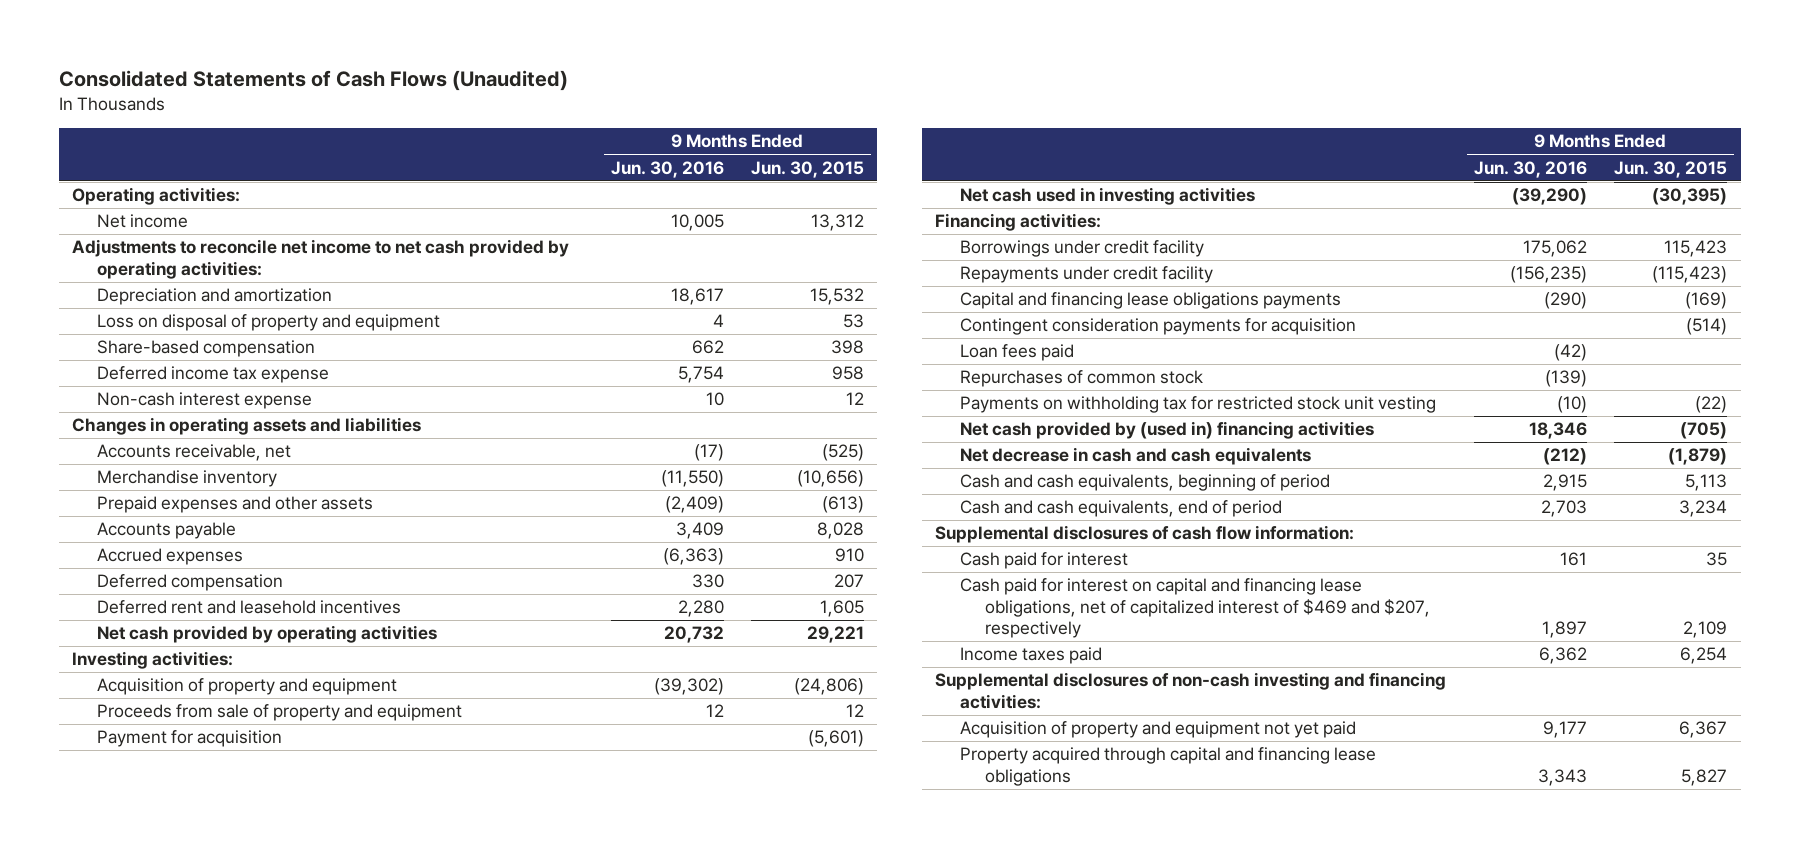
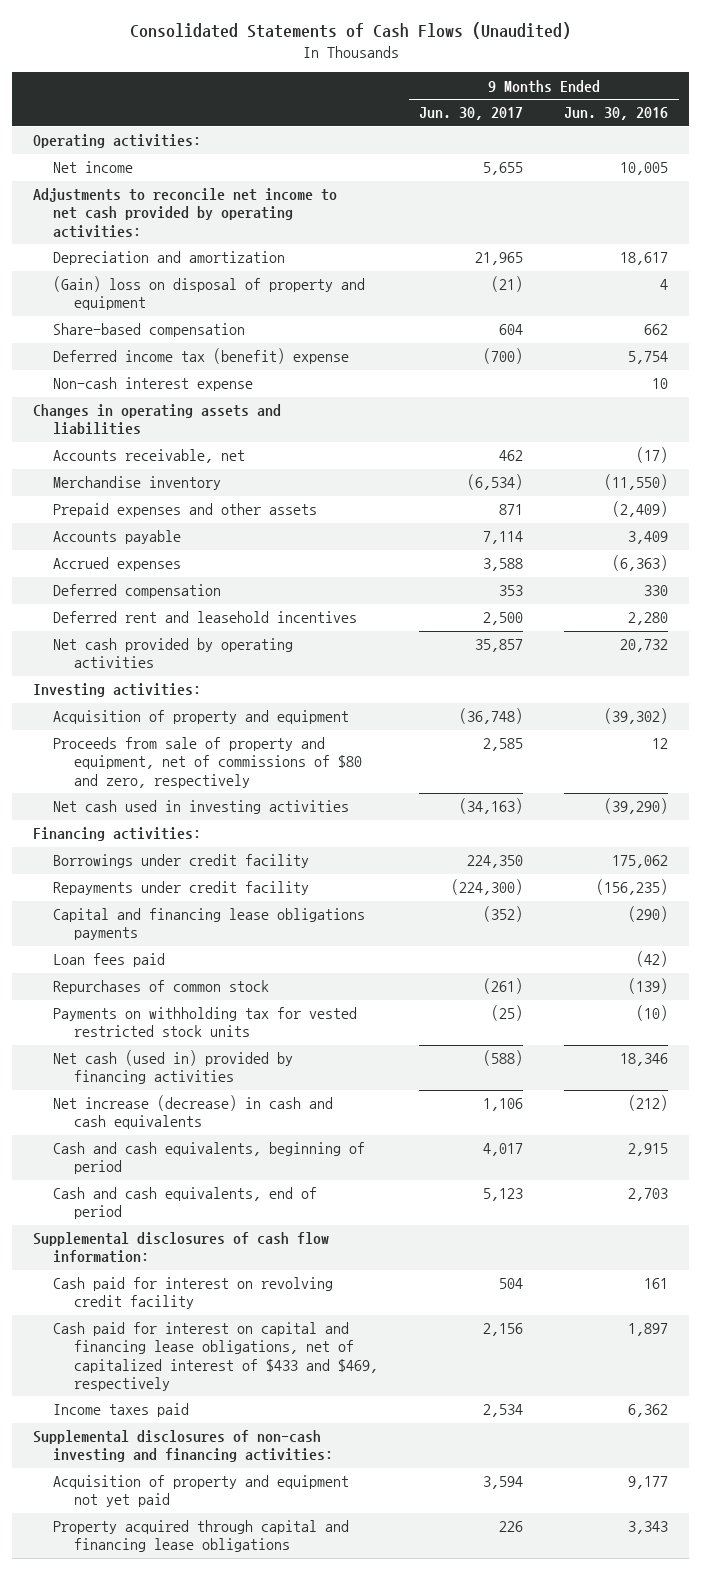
[750,160,864,178] Jun. 30, 2015 -> none
none -> [419,107,524,121] Jun. 30, 2017
[97,314,441,332] Loss on disposal of property and equipment -> [53,276,366,311] (Gain) loss on disposal of property and equipment
[97,366,330,384] Deferred income tax expense -> [53,348,350,365] Deferred income tax (benefit) expense
[97,730,283,748] Payment for acquisition -> none
[97,704,463,722] Proceeds from sale of property and equipment -> [53,737,362,788] Proceeds from sale of property and equipment, net of commissions of $80 and zero, respectively
[960,318,1357,336] Contingent consideration payments for acquisition -> none
[960,396,1437,414] Payments on withholding tax for restricted stock unit vesting -> [53,1007,358,1038] Payments on withholding tax for vested restricted stock units
[960,421,1375,440] Net cash provided by (used in) financing activities -> [53,1050,294,1085] Net cash (used in) provided by financing activities
[960,447,1312,466] Net decrease in cash and cash equivalents -> [53,1095,334,1130] Net increase (decrease) in cash and cash equivalents
[960,552,1129,570] Cash paid for interest -> [53,1277,334,1310] Cash paid for interest on revolving credit facility
[960,578,1431,639] Cash paid for interest on capital and financing lease obligations, net of capitalized interest of $469 and $207, respectively -> [53,1322,378,1391] Cash paid for interest on capital and financing lease obligations, net of capitalized interest of $433 and $469, respectively

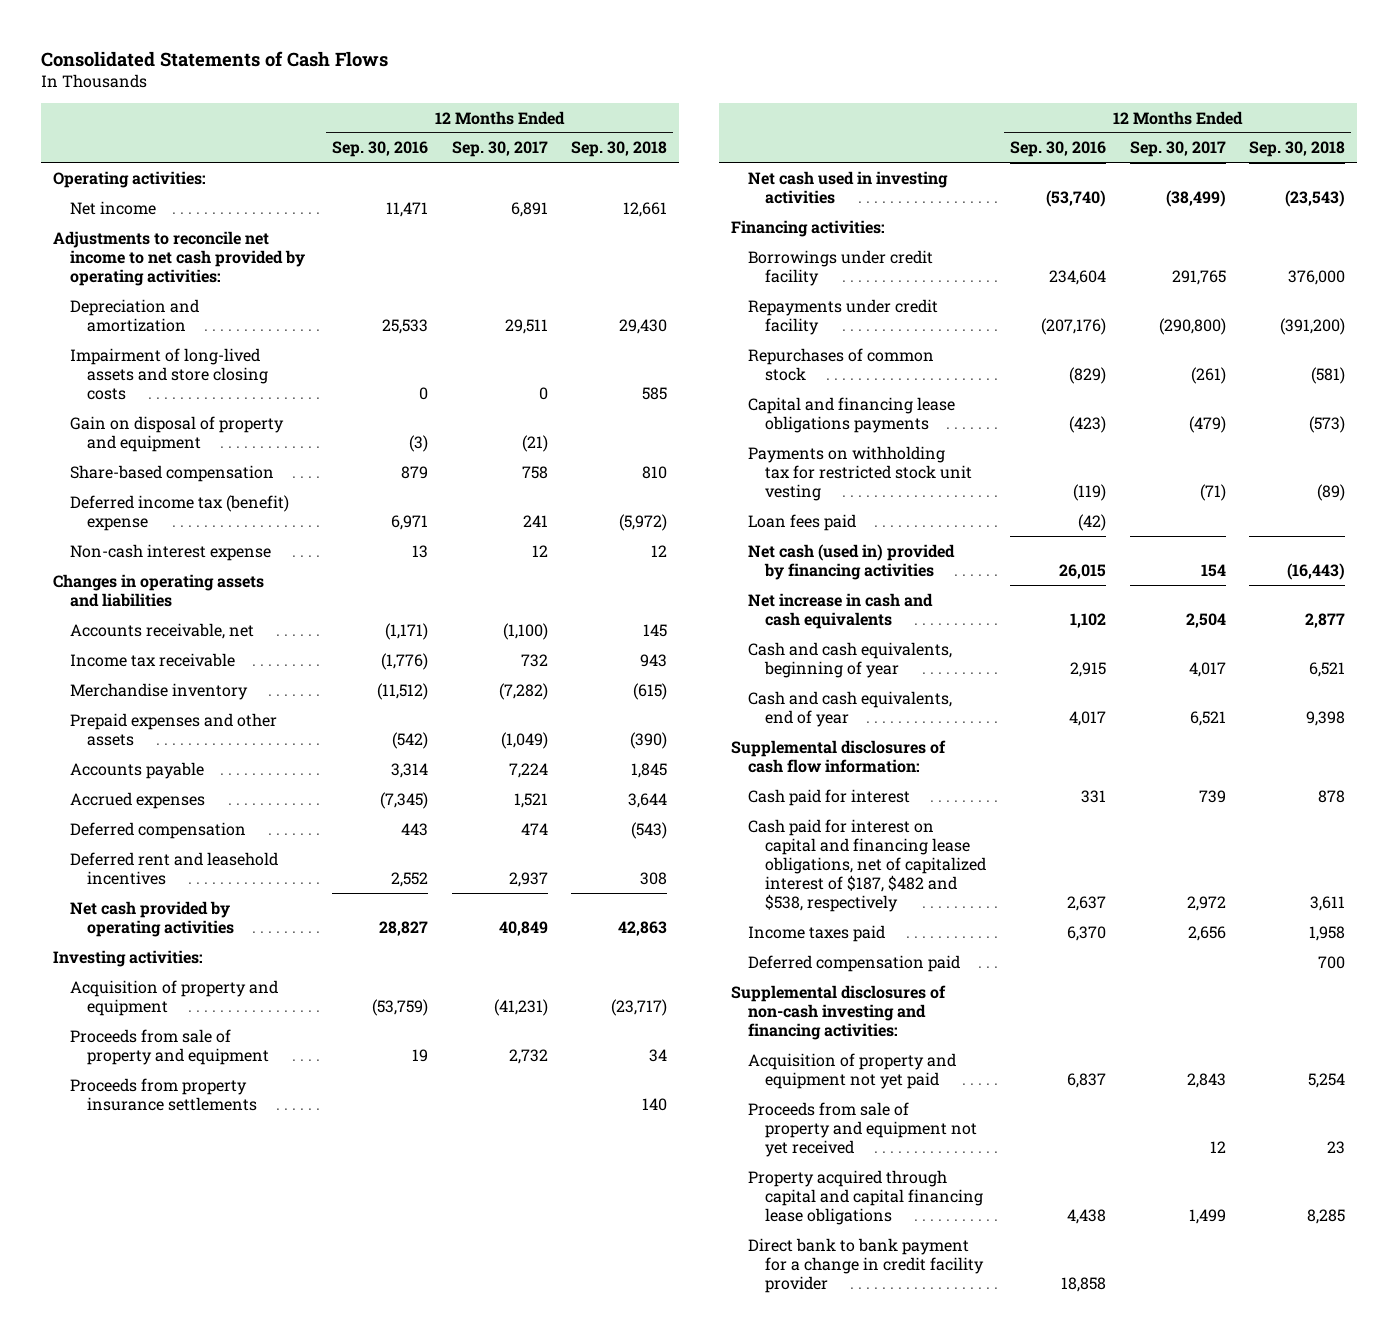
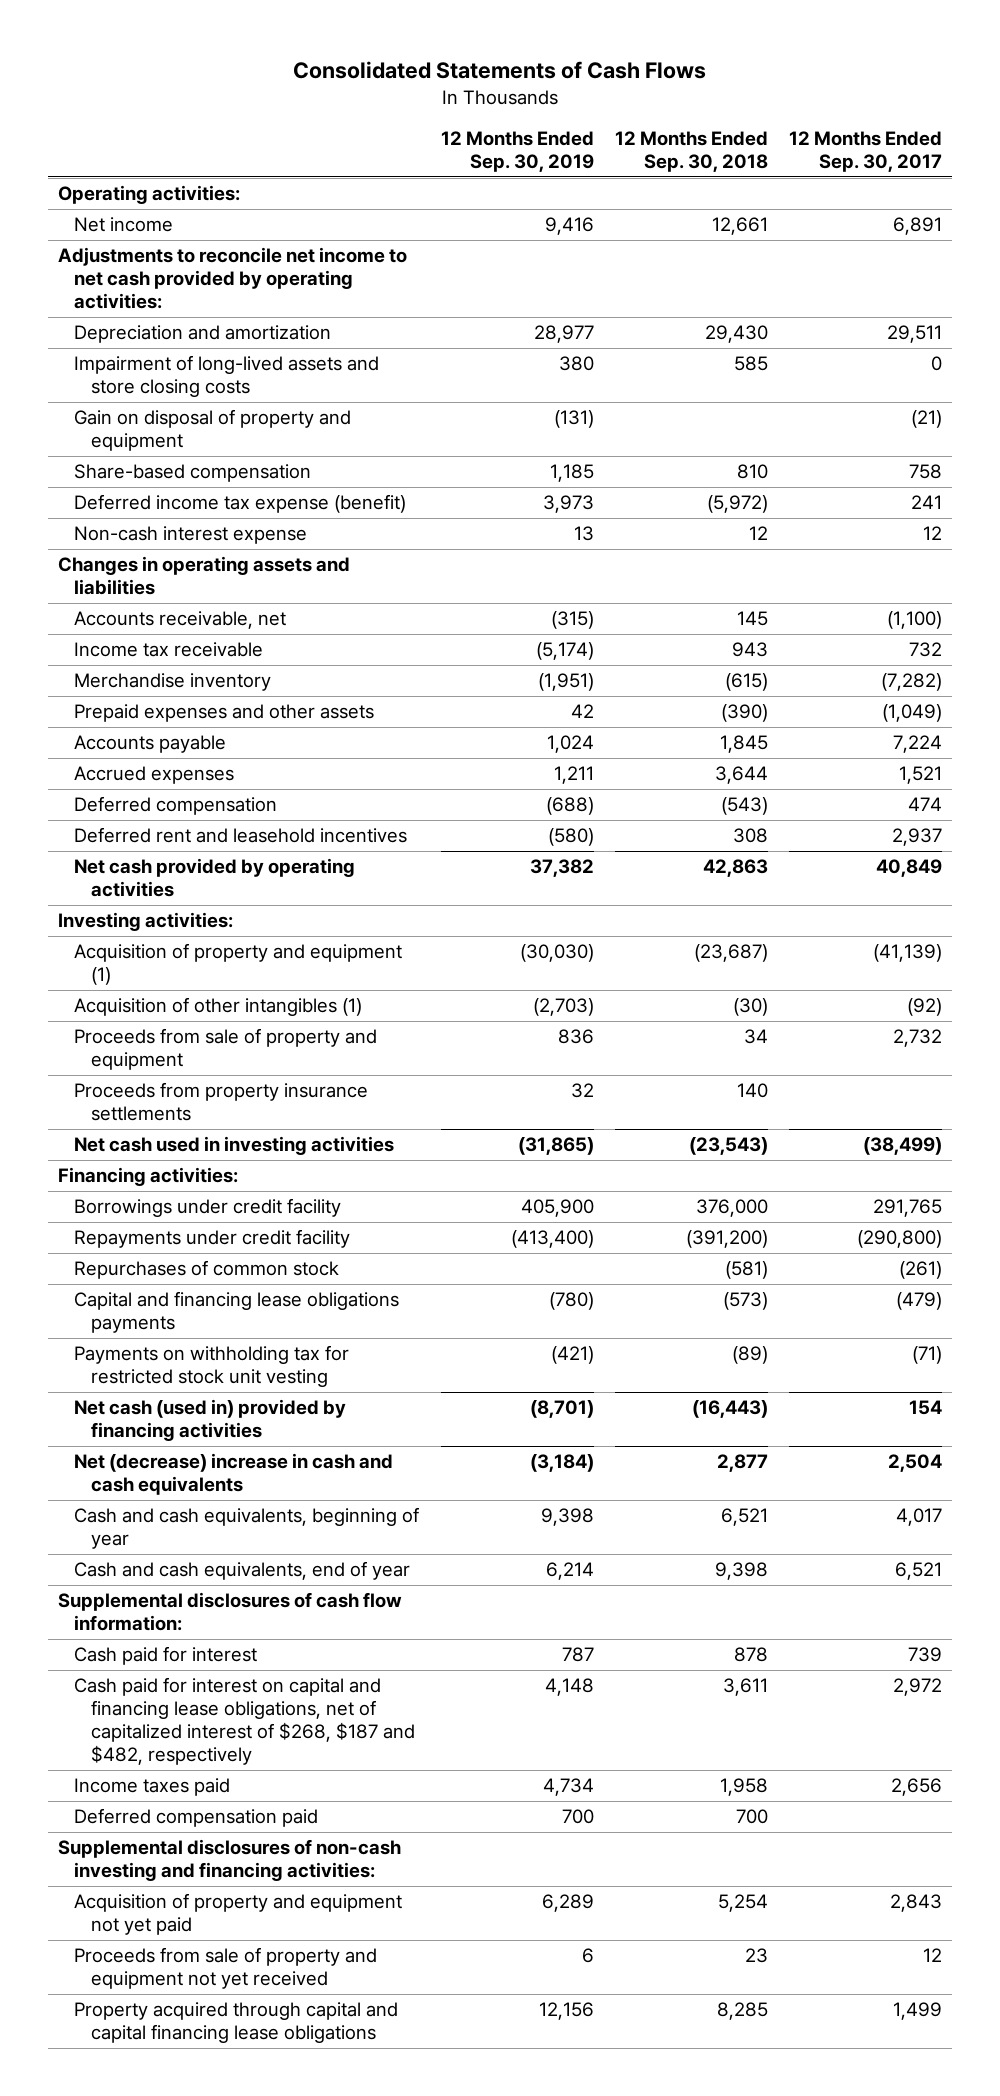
[331,141,428,158] Sep. 30, 2016 -> none
none -> [440,131,594,173] 12 Months Ended Sep. 30, 2019
[70,494,290,531] Deferred income tax (benefit) expense -> [74,494,407,514] Deferred income tax expense (benefit)
[70,979,279,1016] Acquisition of property and equipment -> [74,943,403,986] Acquisition of property and equipment (1)
[493,998,548,1016] (41,231) -> [872,944,942,963] (41,139)
[611,998,668,1016] (23,717) -> [693,944,768,963] (23,687)
none -> [74,997,363,1017] Acquisition of other intangibles (1)
[748,513,857,531] Loan fees paid -> none
[748,592,934,629] Net increase in cash and cash equivalents -> [74,1453,394,1496] Net (decrease) increase in cash and cash equivalents
[748,818,987,913] Cash paid for interest on capital and financing lease obligations, net of capitalized interest of $187, $482 and $538, respectively -> [74,1677,415,1766] Cash paid for interest on capital and financing lease obligations, net of capitalized interest of $268, $187 and $482, respectively
[748,1237,985,1293] Direct bank to bank payment for a change in credit facility provider -> none

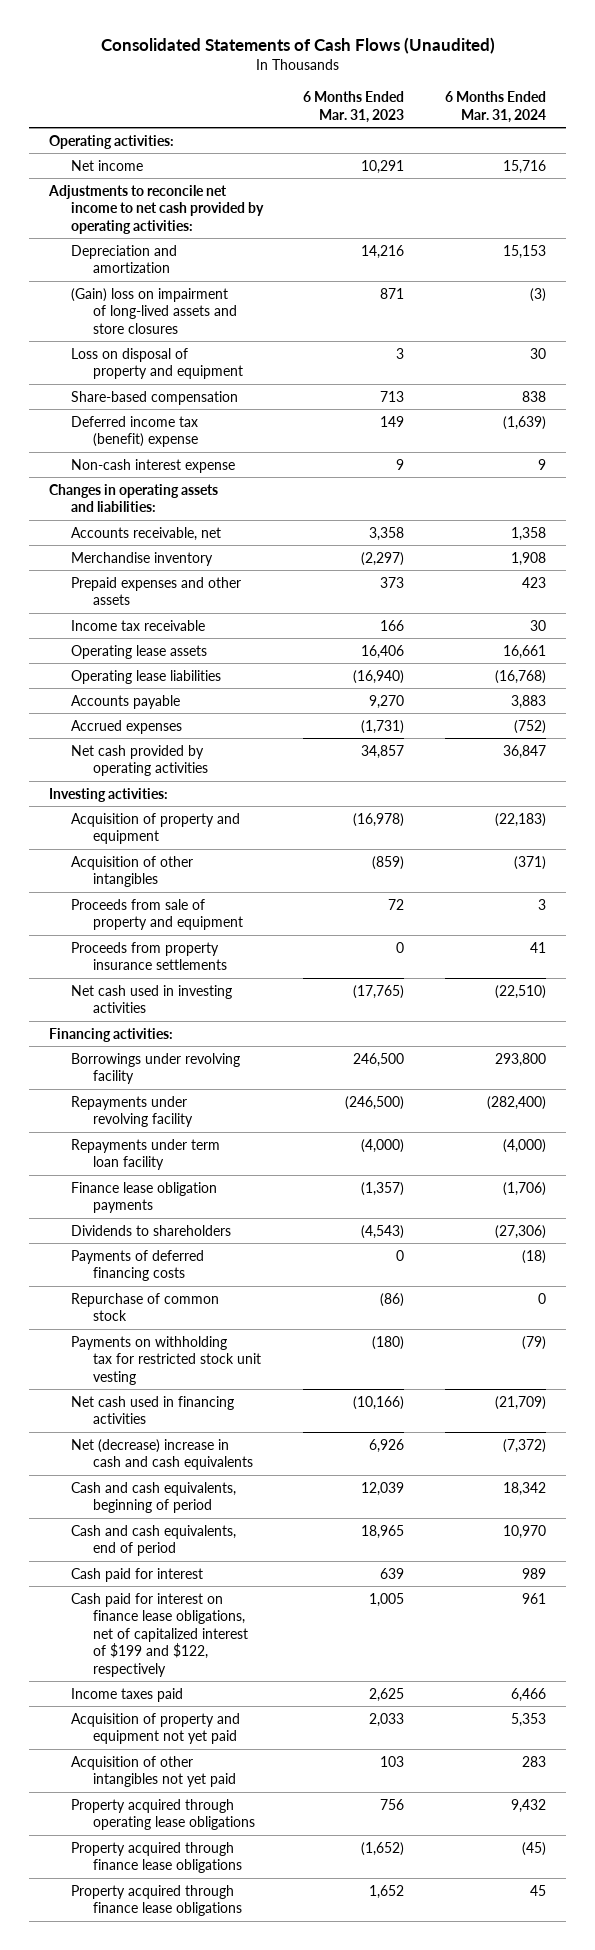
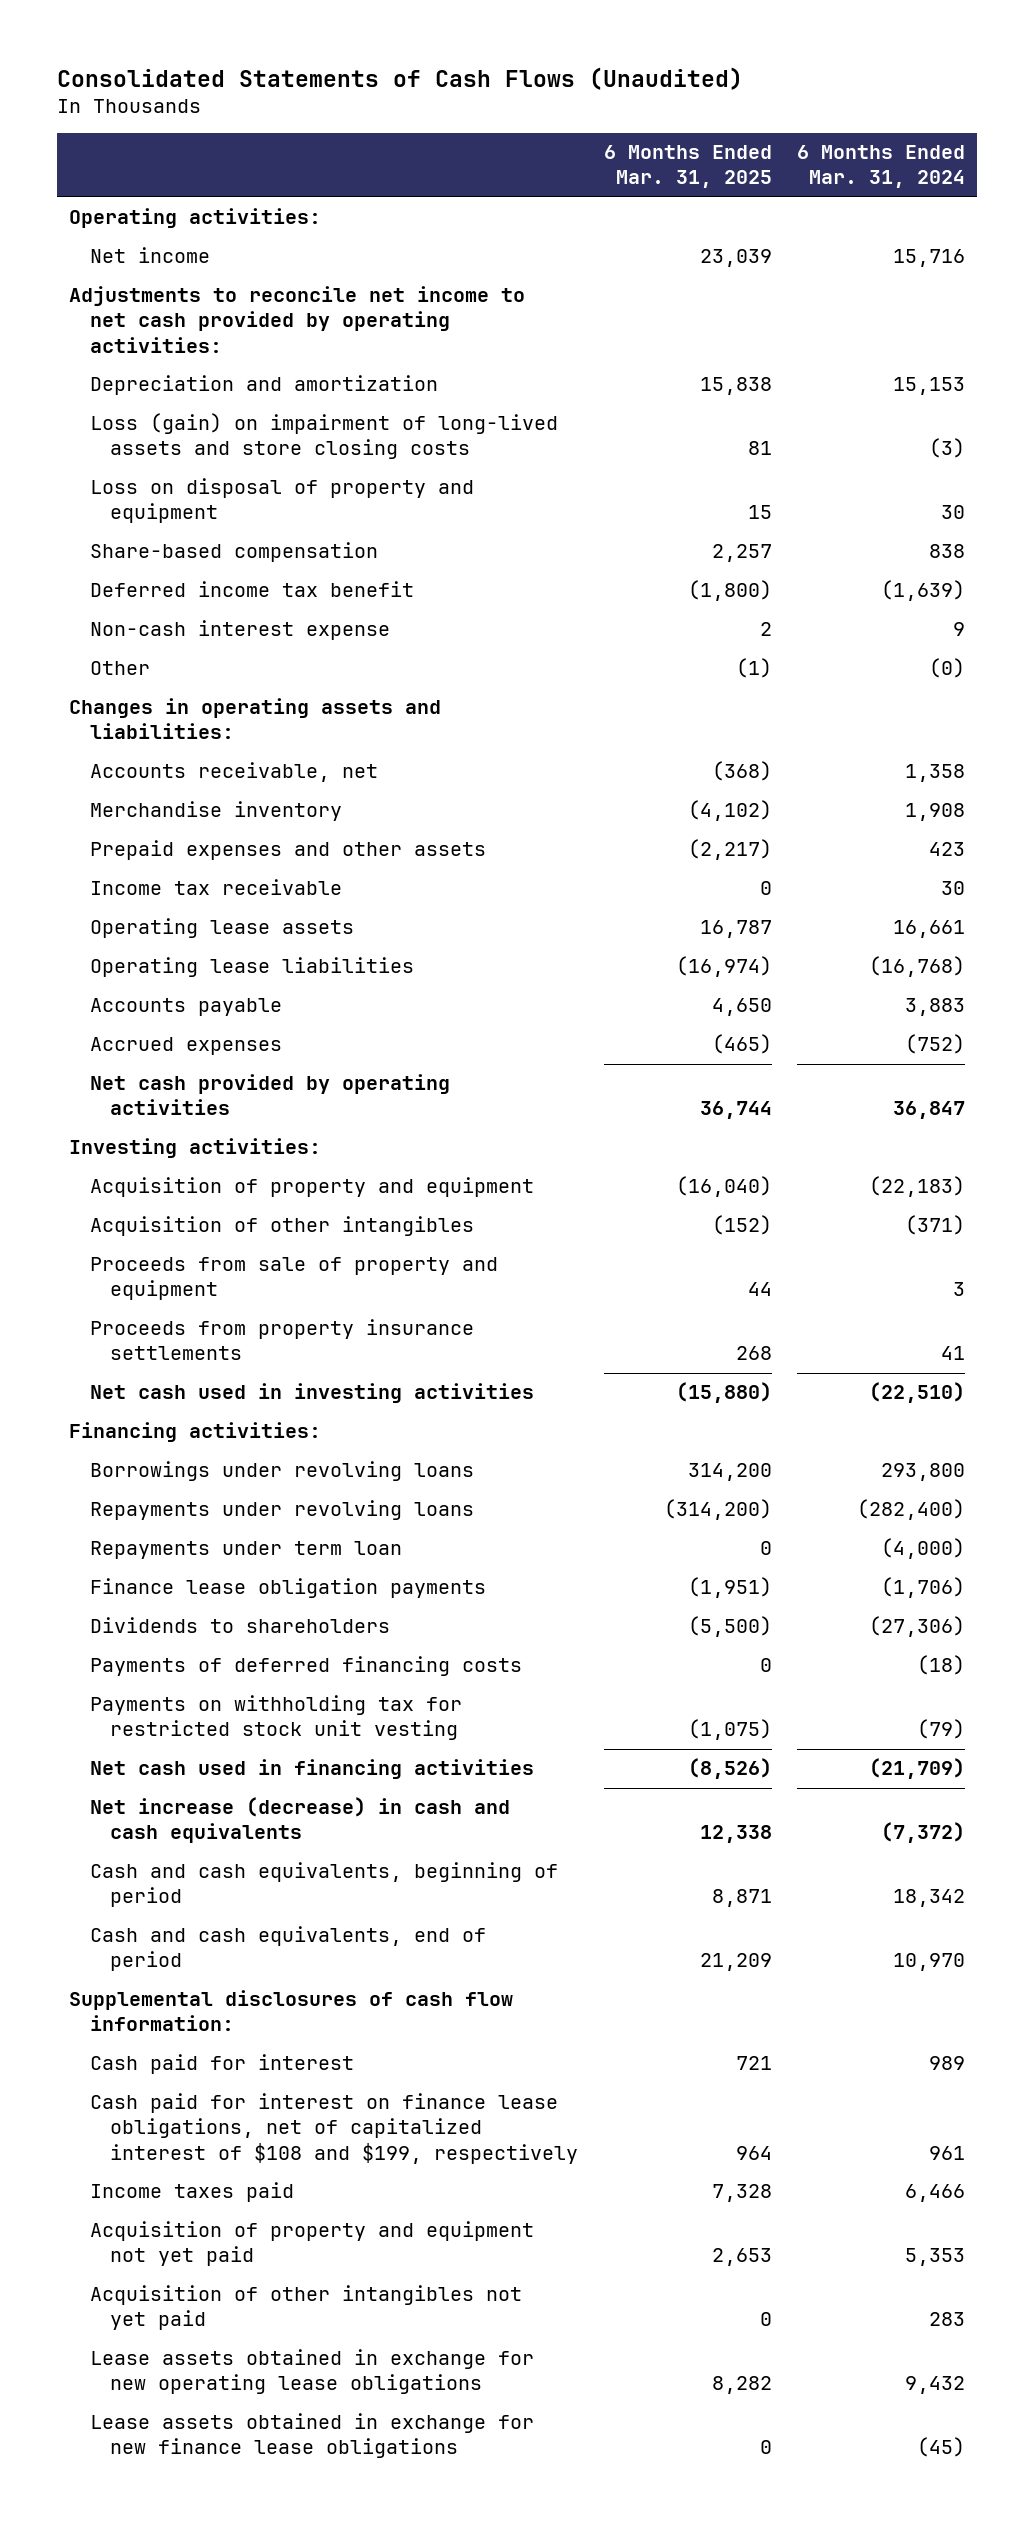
[303,91,405,123] 6 Months Ended Mar. 31, 2023 -> none
none -> [603,145,772,189] 6 Months Ended Mar. 31, 2025
[70,287,237,334] (Gain) loss on impairment of long-lived assets and store closures -> [89,413,558,460] Loss (gain) on impairment of long-lived assets and store closing costs
[70,415,198,448] Deferred income tax (benefit) expense -> [89,581,414,598] Deferred income tax benefit
none -> [89,661,150,676] Other
[70,1052,240,1085] Borrowings under revolving facility -> [89,1461,474,1482] Borrowings under revolving loans
[70,1095,193,1128] Repayments under revolving facility -> [89,1500,474,1521] Repayments under revolving loans
[70,1138,220,1171] Repayments under term loan facility -> [89,1541,402,1560] Repayments under term loan
[70,1292,219,1322] Repurchase of common stock -> none
[70,1438,253,1471] Net (decrease) increase in cash and cash equivalents -> [89,1797,510,1844] Net increase (decrease) in cash and cash equivalents
none -> [69,1990,514,2032] Supplemental disclosures of cash flow information:
[70,1592,248,1677] Cash paid for interest on finance lease obligations, net of capitalized interest of $199 and $122, respectively -> [89,2093,579,2164] Cash paid for interest on finance lease obligations, net of capitalized interest of $108 and $199, respectively
[70,1841,242,1874] Property acquired through finance lease obligations -> none
[70,1884,242,1917] Property acquired through finance lease obligations -> none
[70,1798,255,1831] Property acquired through operating lease obligations -> [89,2349,534,2395] Lease assets obtained in exchange for new operating lease obligations
none -> [89,2413,534,2459] Lease assets obtained in exchange for new finance lease obligations

